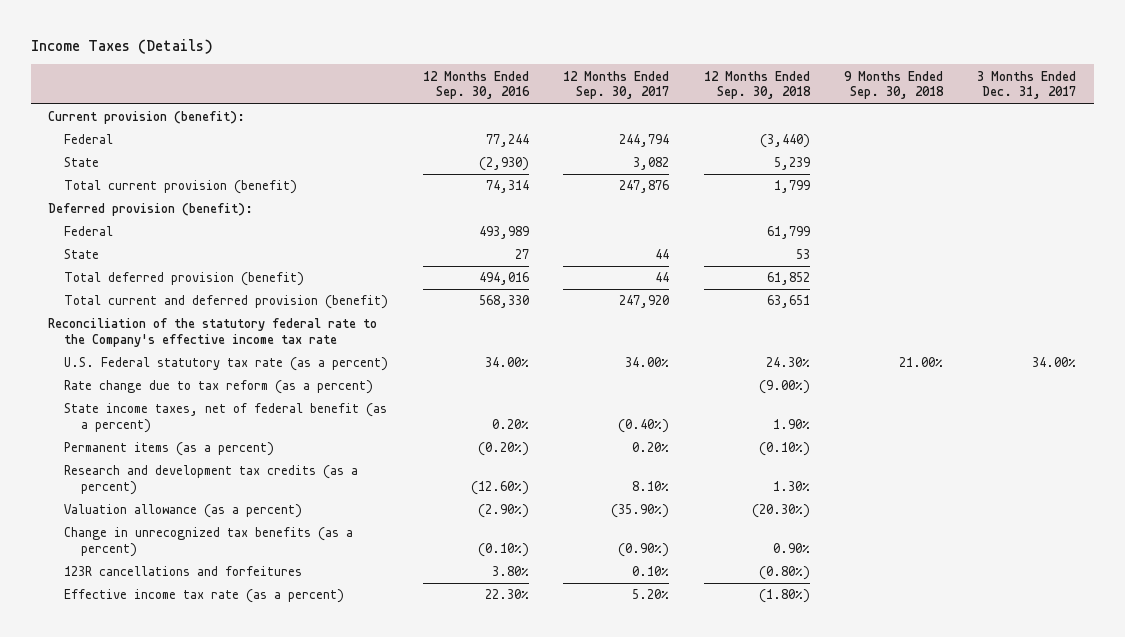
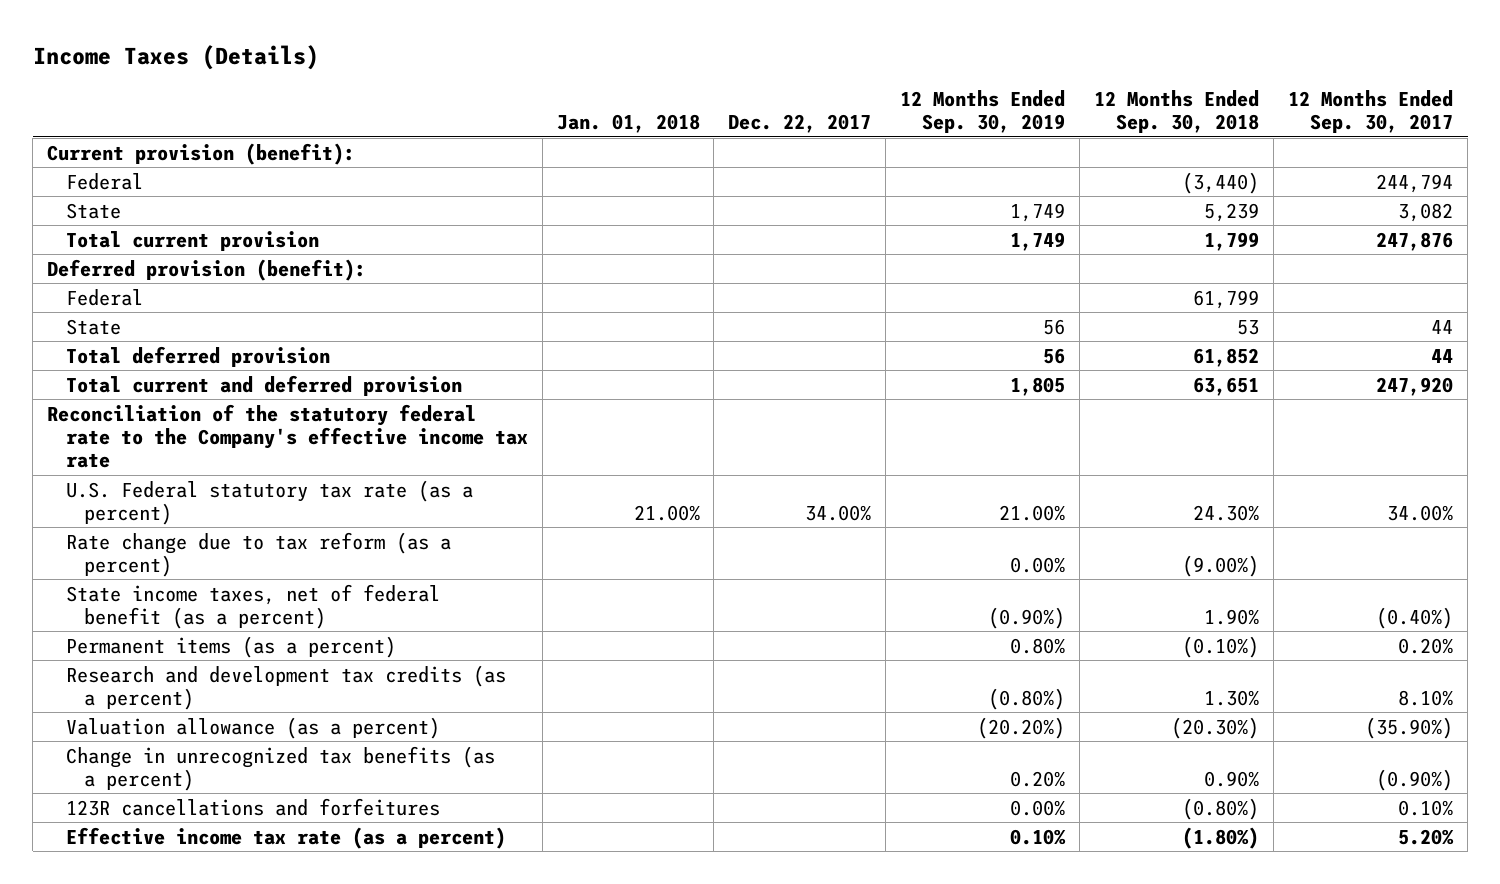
[422,70,530,100] 12 Months Ended Sep. 30, 2016 -> none
[844,70,945,100] 9 Months Ended Sep. 30, 2018 -> none
[977,70,1077,100] 3 Months Ended Dec. 31, 2017 -> none
none -> [556,114,700,134] Jan. 01, 2018
none -> [728,114,872,134] Dec. 22, 2017
none -> [900,89,1066,134] 12 Months Ended Sep. 30, 2019
[64,180,298,195] Total current provision (benefit) -> [65,230,319,251] Total current provision
[64,272,305,287] Total deferred provision (benefit) -> [65,345,330,367] Total deferred provision
[64,295,389,310] Total current and deferred provision (benefit) -> [65,374,462,396] Total current and deferred provision

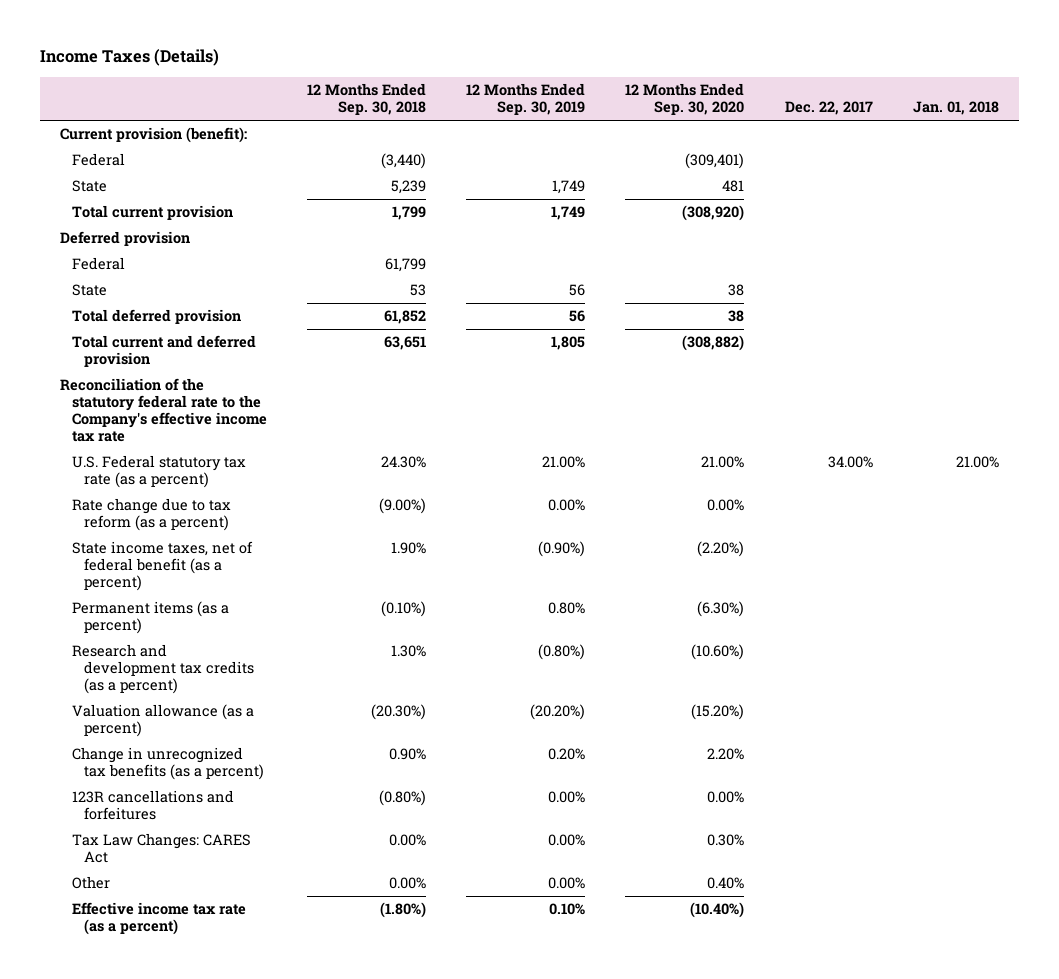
[1288,89,1454,134] 12 Months Ended Sep. 30, 2017 -> none
none -> [625,83,745,116] 12 Months Ended Sep. 30, 2020
[47,258,367,281] Deferred provision (benefit): -> [59,231,190,247] Deferred provision
none -> [71,833,251,864] Tax Law Changes: CARES Act
none -> [71,876,110,890] Other

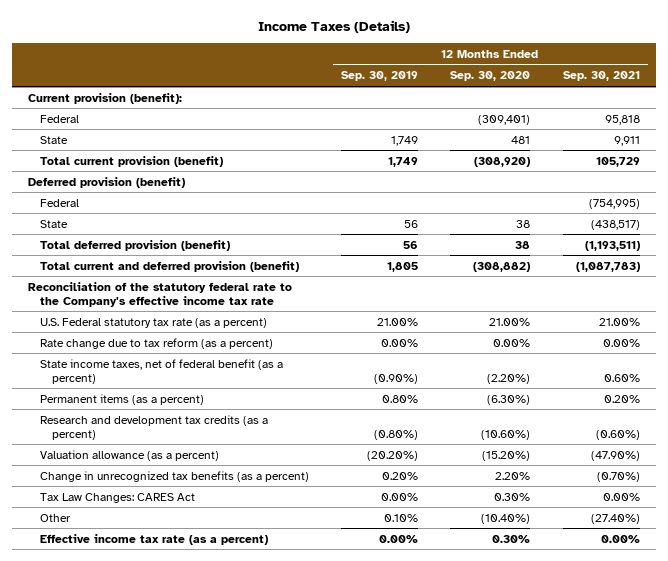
[307,83,427,116] 12 Months Ended Sep. 30, 2018 -> none
[784,101,873,116] Dec. 22, 2017 -> none
[912,101,999,116] Jan. 01, 2018 -> none
none -> [562,71,640,82] Sep. 30, 2021
[71,205,233,221] Total current provision -> [40,155,224,167] Total current provision (benefit)
[59,231,190,247] Deferred provision -> [28,176,186,188] Deferred provision (benefit)
[71,309,241,325] Total deferred provision -> [40,239,231,251] Total deferred provision (benefit)
[71,335,256,368] Total current and deferred provision -> [40,260,300,272] Total current and deferred provision (benefit)
[71,790,234,821] 123R cancellations and forfeitures -> none
[548,877,586,890] 0.00% -> [384,513,419,522] 0.10%
[707,877,745,890] 0.40% -> [481,513,531,524] (10.40%)
[549,903,586,916] 0.10% -> [379,534,419,543] 0.00%
[690,902,745,919] (10.40%) -> [492,534,531,543] 0.30%

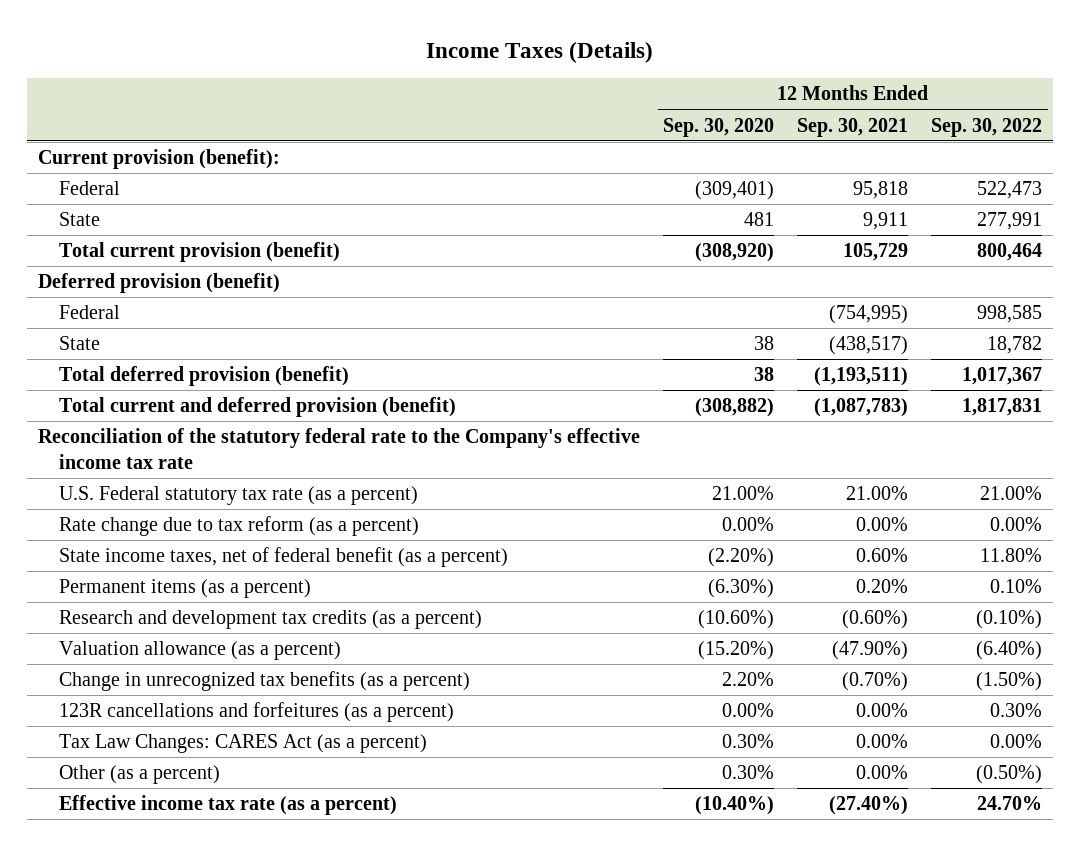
[341,71,419,82] Sep. 30, 2019 -> none
none -> [931,117,1043,137] Sep. 30, 2022
none -> [59,702,455,723] 123R cancellations and forfeitures (as a percent)
[40,492,196,503] Tax Law Changes: CARES Act -> [59,734,428,754] Tax Law Changes: CARES Act (as a percent)
[40,513,72,522] Other -> [59,765,221,785] Other (as a percent)
[481,513,531,524] (10.40%) -> [722,765,775,780] 0.30%
[590,513,640,524] (27.40%) -> [856,765,909,780] 0.00%
[492,534,531,543] 0.30% -> [695,796,775,816] (10.40%)
[600,534,640,543] 0.00% -> [829,796,909,816] (27.40%)

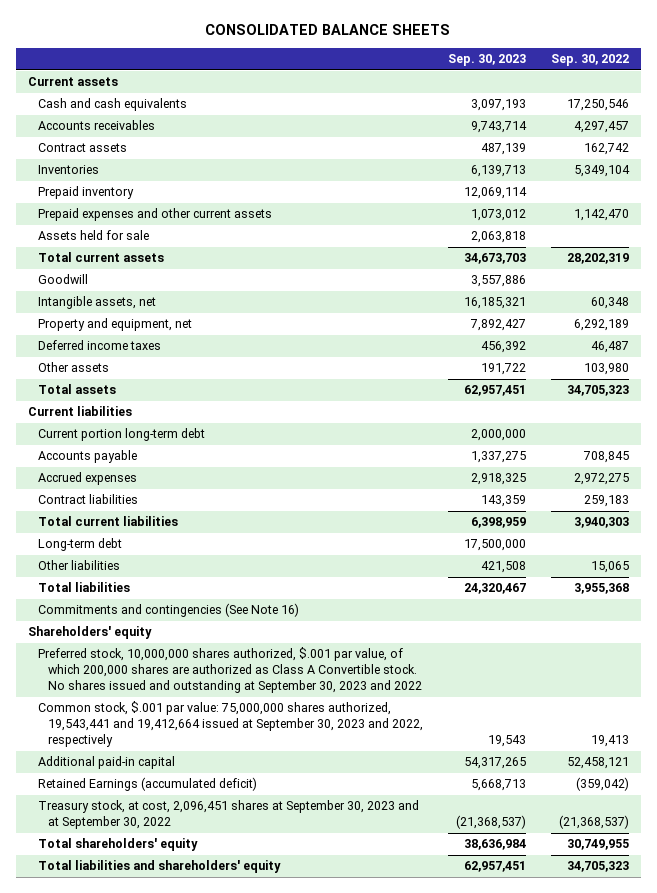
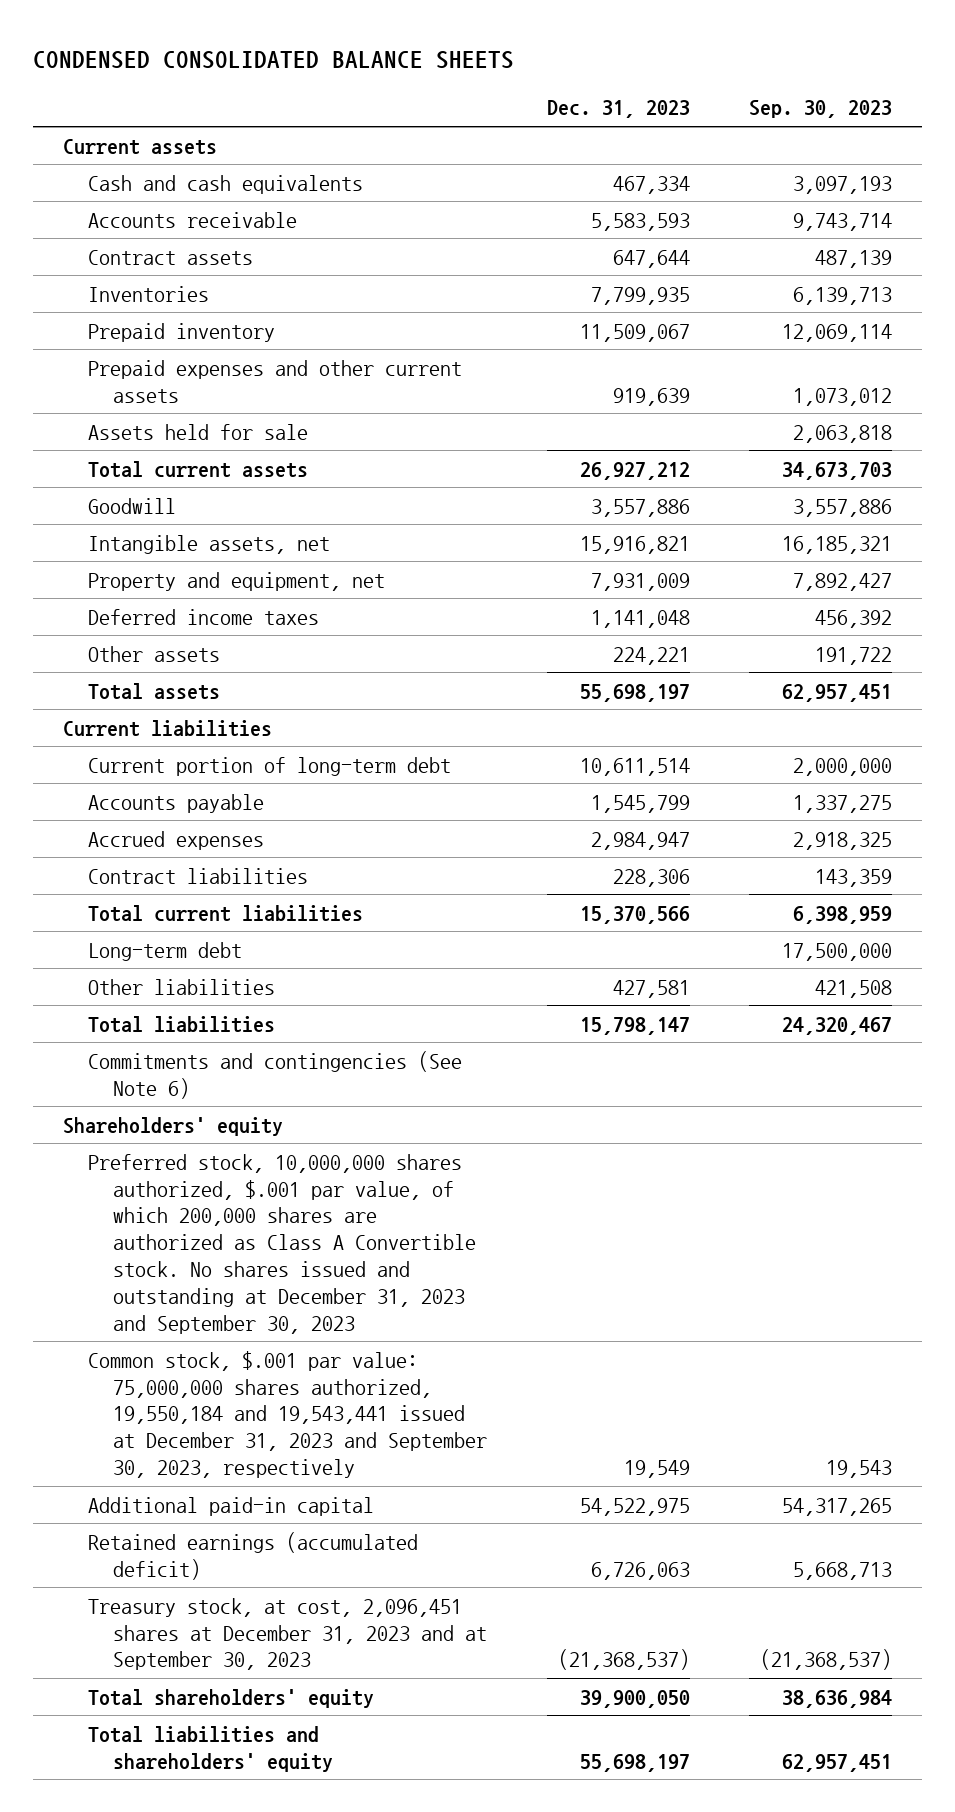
[205,24,451,36] CONSOLIDATED BALANCE SHEETS -> [32,50,514,69] CONDENSED CONSOLIDATED BALANCE SHEETS
[550,54,629,67] Sep. 30, 2022 -> none
none -> [546,100,690,119] Dec. 31, 2023
[38,120,156,131] Accounts receivables -> [87,211,297,228] Accounts receivable
[38,428,206,442] Current portion long-term debt -> [87,756,451,776] Current portion of long-term debt
[38,603,300,618] Commitments and contingencies (See Note 16) -> [87,1050,462,1099] Commitments and contingencies (See Note 6)
[38,647,423,694] Preferred stock, 10,000,000 shares authorized, $.001 par value, of which 200,000 shares are authorized as Class A Convertible stock. No shares issued and outstanding at September 30, 2023 and 2022 -> [87,1153,477,1334] Preferred stock, 10,000,000 shares authorized, $.001 par value, of which 200,000 shares are authorized as Class A Convertible stock. No shares issued and outstanding at December 31, 2023 and September 30, 2023
[38,701,424,748] Common stock, $.001 par value: 75,000,000 shares authorized, 19,543,441 and 19,412,664 issued at September 30, 2023 and 2022, respectively -> [87,1350,488,1479] Common stock, $.001 par value: 75,000,000 shares authorized, 19,550,184 and 19,543,441 issued at December 31, 2023 and September 30, 2023, respectively
[38,777,258,792] Retained Earnings (accumulated deficit) -> [87,1531,418,1580] Retained earnings (accumulated deficit)
[38,800,420,830] Treasury stock, at cost, 2,096,451 shares at September 30, 2023 and at September 30, 2022 -> [87,1597,488,1671] Treasury stock, at cost, 2,096,451 shares at December 31, 2023 and at September 30, 2023

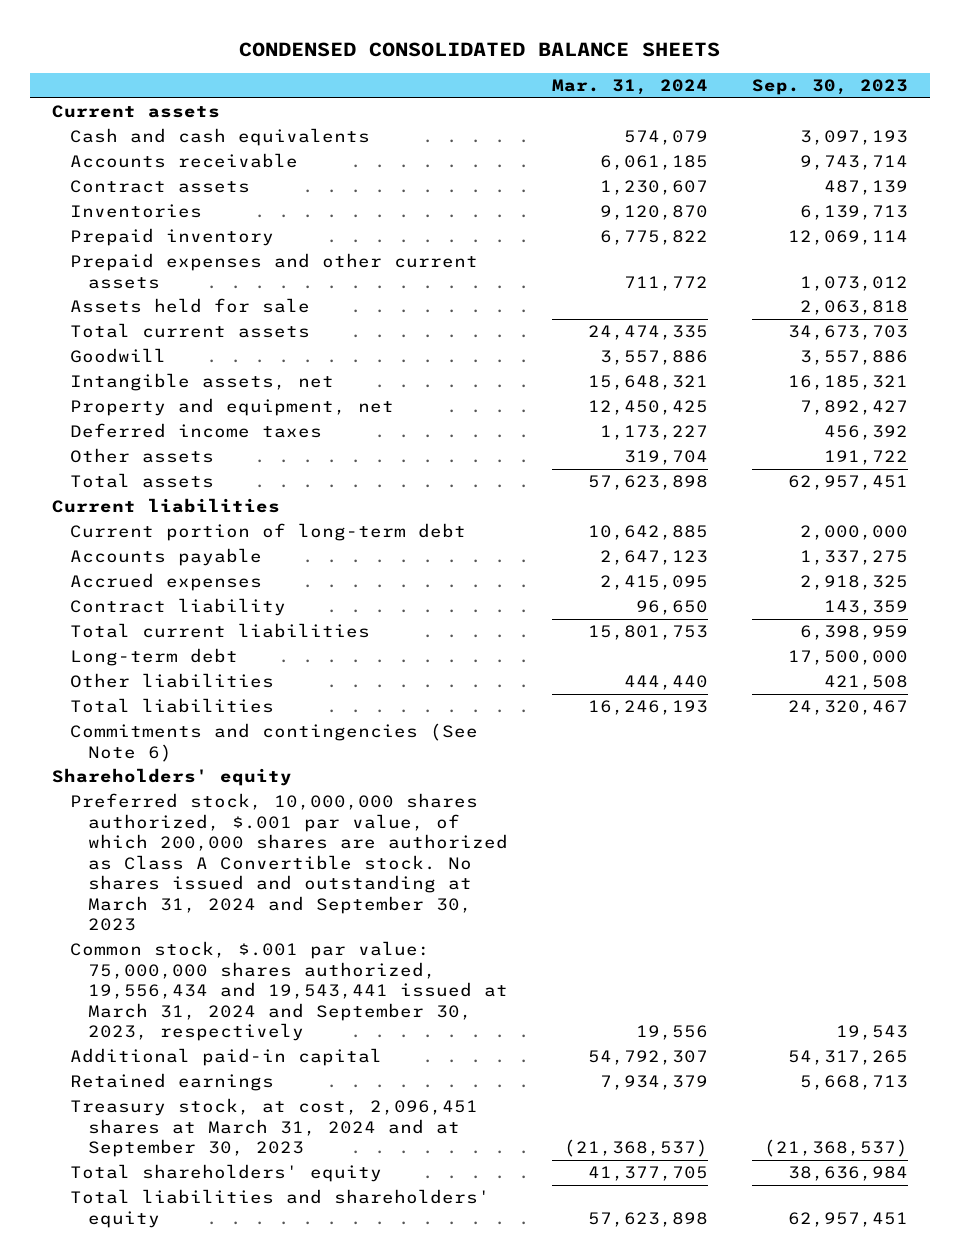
[546,100,690,119] Dec. 31, 2023 -> none
none -> [552,79,709,96] Mar. 31, 2024
[87,867,308,884] Contract liabilities -> [70,598,287,617] Contract liability
[87,1153,477,1334] Preferred stock, 10,000,000 shares authorized, $.001 par value, of which 200,000 shares are authorized as Class A Convertible stock. No shares issued and outstanding at December 31, 2023 and September 30, 2023 -> [70,793,509,932] Preferred stock, 10,000,000 shares authorized, $.001 par value, of which 200,000 shares are authorized as Class A Convertible stock. No shares issued and outstanding at March 31, 2024 and September 30, 2023
[87,1350,488,1479] Common stock, $.001 par value: 75,000,000 shares authorized, 19,550,184 and 19,543,441 issued at December 31, 2023 and September 30, 2023, respectively -> [70,941,509,1042] Common stock, $.001 par value: 75,000,000 shares authorized, 19,556,434 and 19,543,441 issued at March 31, 2024 and September 30, 2023, respectively
[87,1531,418,1580] Retained earnings (accumulated deficit) -> [70,1073,275,1092] Retained earnings
[87,1597,488,1671] Treasury stock, at cost, 2,096,451 shares at December 31, 2023 and at September 30, 2023 -> [70,1098,479,1158] Treasury stock, at cost, 2,096,451 shares at March 31, 2024 and at September 30, 2023

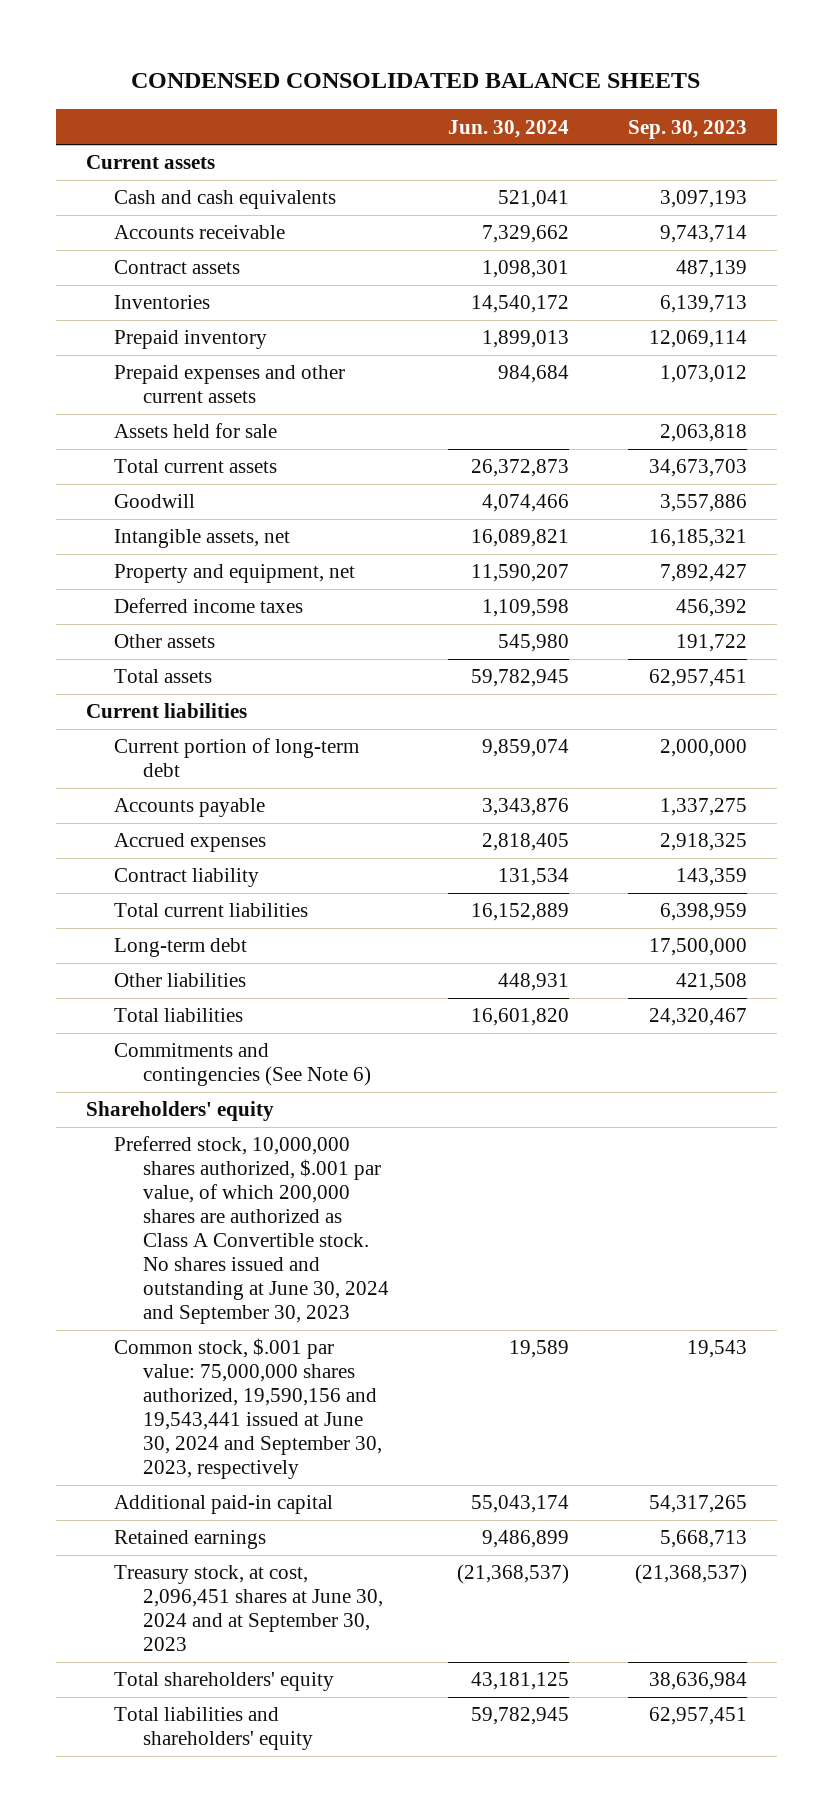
[552,79,709,96] Mar. 31, 2024 -> none
none -> [448,119,570,138] Jun. 30, 2024
[70,793,509,932] Preferred stock, 10,000,000 shares authorized, $.001 par value, of which 200,000 shares are authorized as Class A Convertible stock. No shares issued and outstanding at March 31, 2024 and September 30, 2023 -> [114,1136,390,1324] Preferred stock, 10,000,000 shares authorized, $.001 par value, of which 200,000 shares are authorized as Class A Convertible stock. No shares issued and outstanding at June 30, 2024 and September 30, 2023
[70,941,509,1042] Common stock, $.001 par value: 75,000,000 shares authorized, 19,556,434 and 19,543,441 issued at March 31, 2024 and September 30, 2023, respectively -> [114,1338,383,1480] Common stock, $.001 par value: 75,000,000 shares authorized, 19,590,156 and 19,543,441 issued at June 30, 2024 and September 30, 2023, respectively
[70,1098,479,1158] Treasury stock, at cost, 2,096,451 shares at March 31, 2024 and at September 30, 2023 -> [114,1565,384,1652] Treasury stock, at cost, 2,096,451 shares at June 30, 2024 and at September 30, 2023

